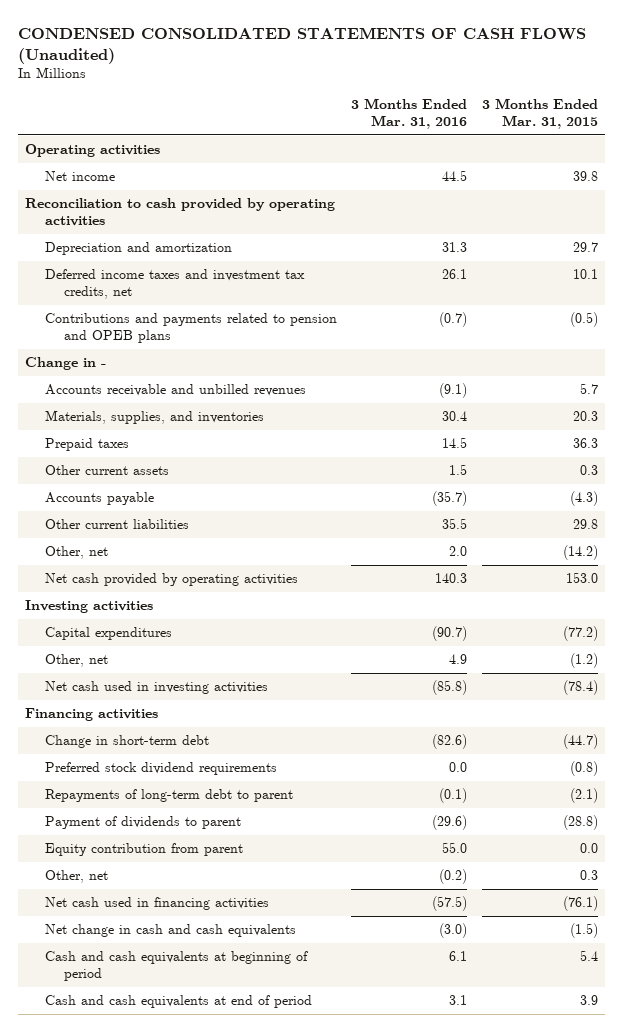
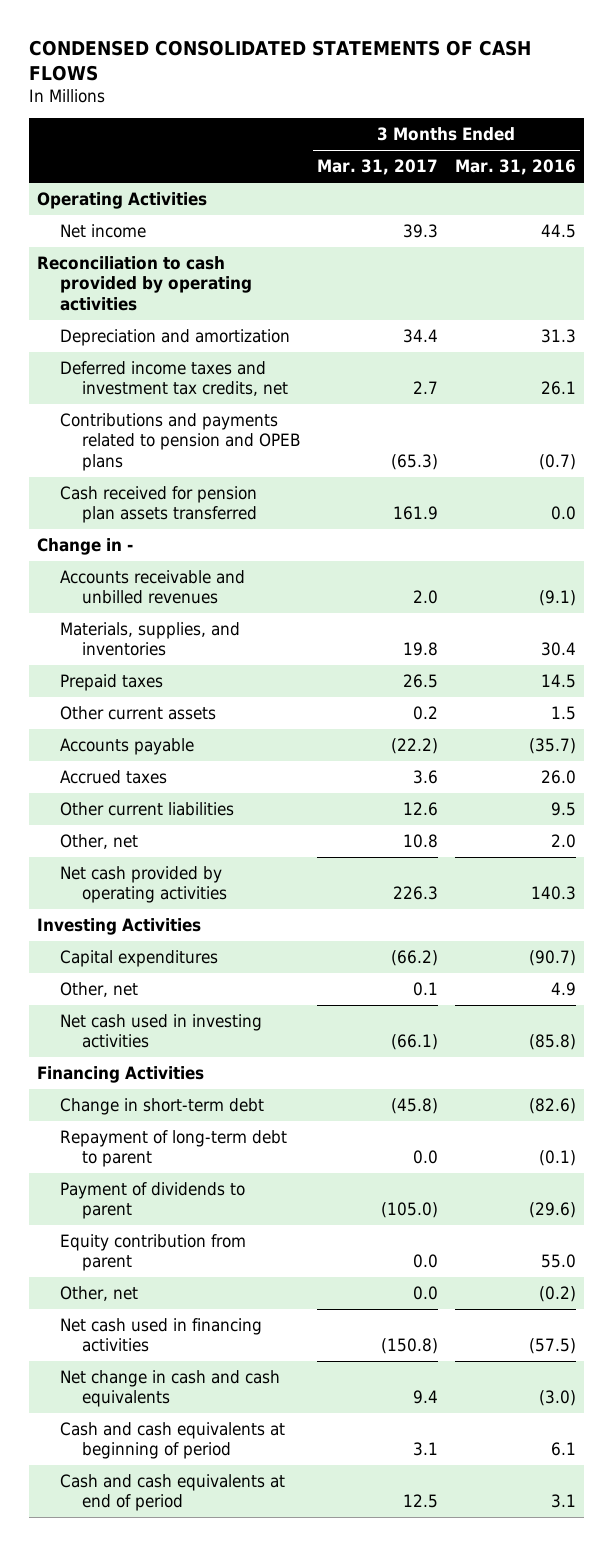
[17,26,586,64] CONDENSED CONSOLIDATED STATEMENTS OF CASH FLOWS (Unaudited) -> [29,39,532,81] CONDENSED CONSOLIDATED STATEMENTS OF CASH FLOWS
[481,98,598,129] 3 Months Ended Mar. 31, 2015 -> none
none -> [317,159,439,176] Mar. 31, 2017
[25,144,161,158] Operating activities -> [37,191,208,209] Operating Activities
none -> [59,485,257,524] Cash received for pension plan assets transferred
none -> [59,769,167,784] Accrued taxes
[442,518,468,530] 35.5 -> [550,801,576,816] 9.5
[25,600,154,614] Investing activities -> [37,917,202,935] Investing Activities
[25,708,159,722] Financing activities -> [37,1065,205,1083] Financing Activities
[44,762,277,776] Preferred stock dividend requirements -> none
[44,789,293,803] Repayments of long-term debt to parent -> [59,1129,287,1168] Repayment of long-term debt to parent

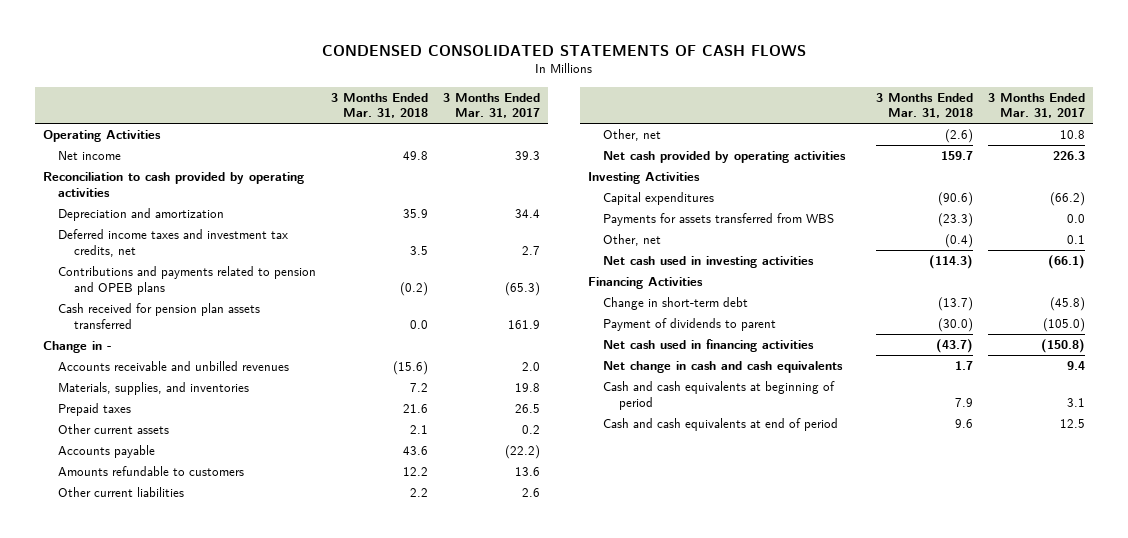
[454,159,576,176] Mar. 31, 2016 -> none
none -> [331,92,429,119] 3 Months Ended Mar. 31, 2018
[59,769,167,784] Accrued taxes -> none
none -> [58,466,245,477] Amounts refundable to customers
[403,801,439,816] 12.6 -> [522,488,541,498] 2.6
none -> [603,213,835,227] Payments for assets transferred from WBS
[59,1129,287,1168] Repayment of long-term debt to parent -> none
[59,1233,246,1272] Equity contribution from parent -> none
[59,1285,138,1301] Other, net -> none

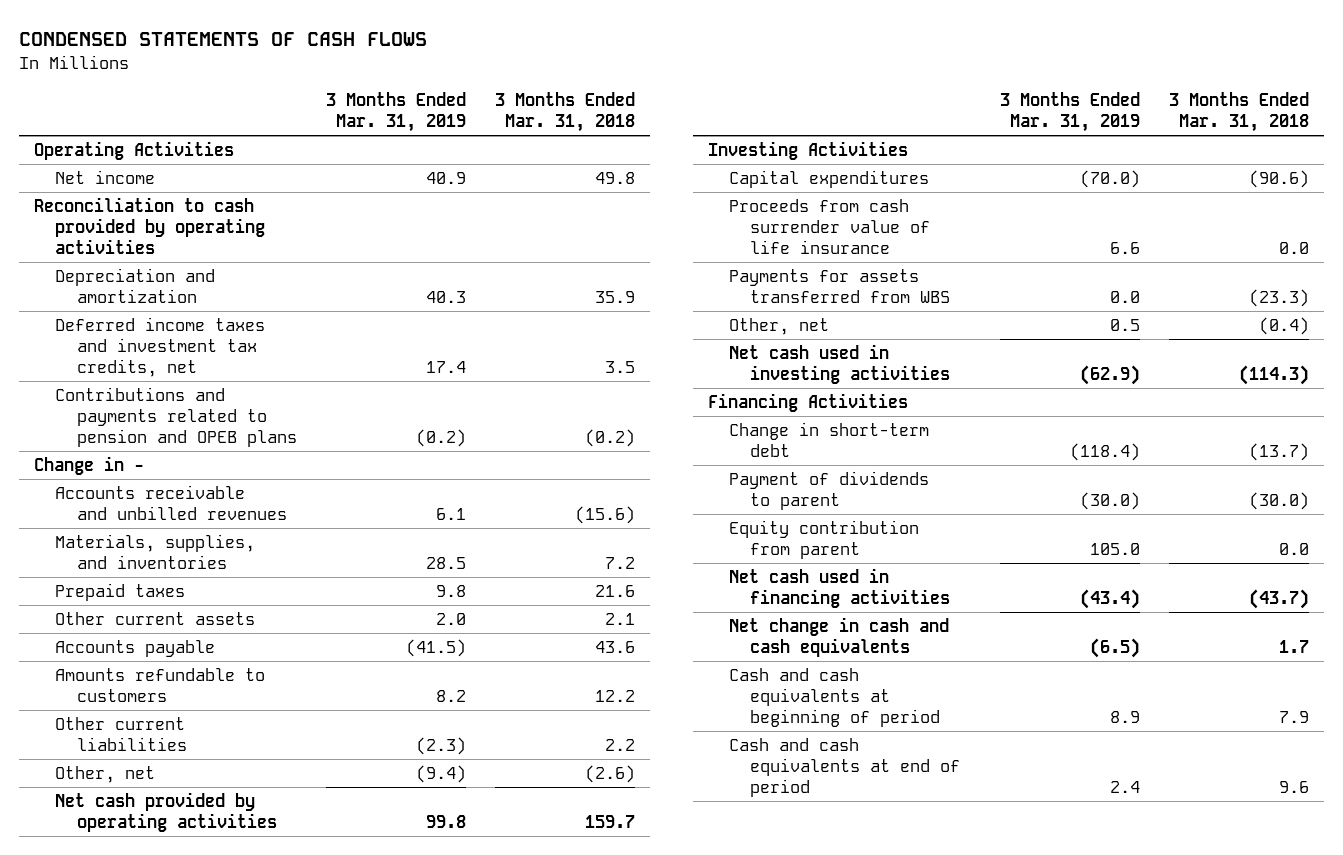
[322,44,807,56] CONDENSED CONSOLIDATED STATEMENTS OF CASH FLOWS -> [19,31,428,46] CONDENSED STATEMENTS OF CASH FLOWS
[443,92,541,119] 3 Months Ended Mar. 31, 2017 -> none
none -> [326,92,467,133] 3 Months Ended Mar. 31, 2019
[58,303,261,329] Cash received for pension plan assets transferred -> none
none -> [729,199,931,255] Proceeds from cash surrender value of life insurance
none -> [729,520,920,560] Equity contribution from parent

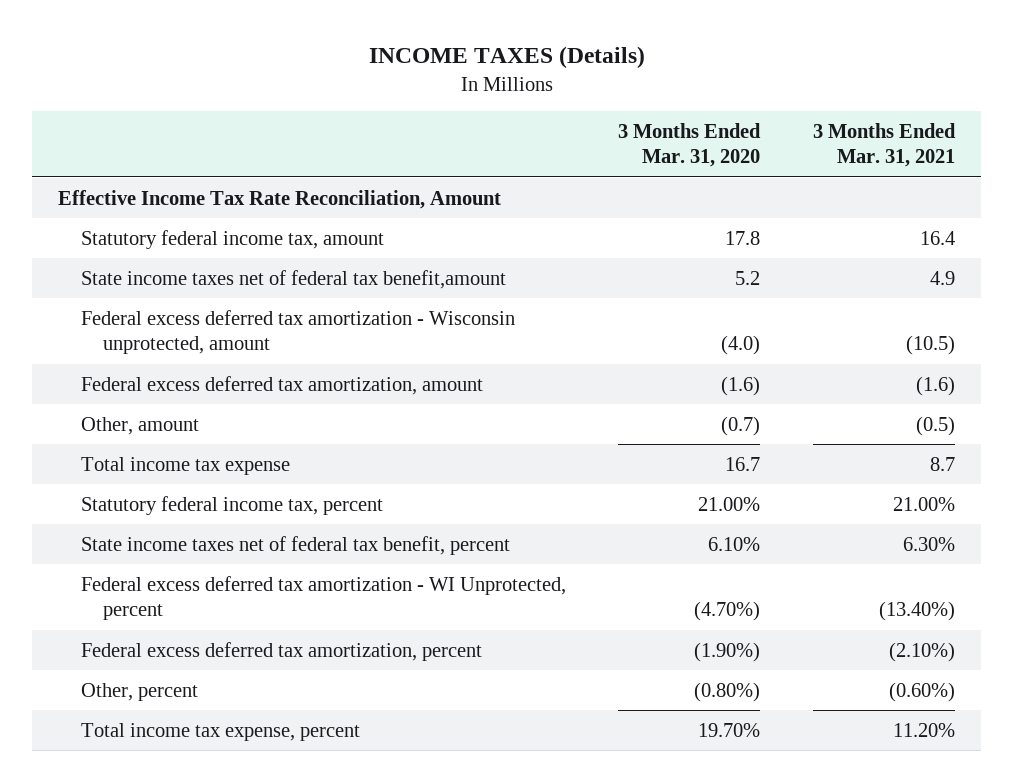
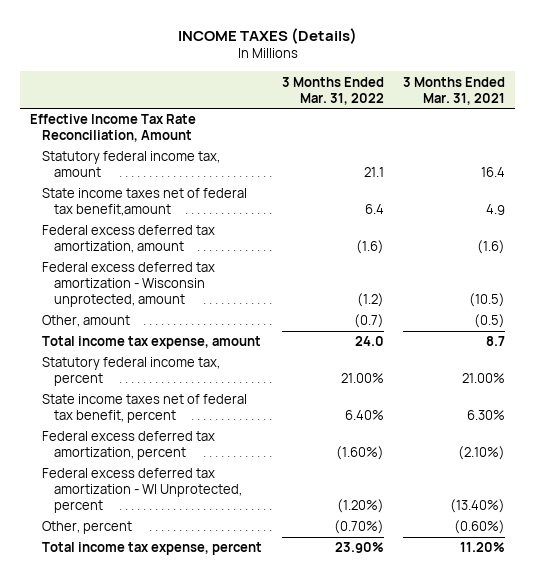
[618,122,762,168] 3 Months Ended Mar. 31, 2020 -> none
none -> [281,76,384,105] 3 Months Ended Mar. 31, 2022
[80,309,515,355] Federal excess deferred tax amortization - Wisconsin unprotected, amount -> [42,262,216,308] Federal excess deferred tax amortization - Wisconsin unprotected, amount
[80,456,290,475] Total income tax expense -> [42,336,262,350] Total income tax expense, amount
[80,575,566,621] Federal excess deferred tax amortization - WI Unprotected, percent -> [42,468,243,514] Federal excess deferred tax amortization - WI Unprotected, percent

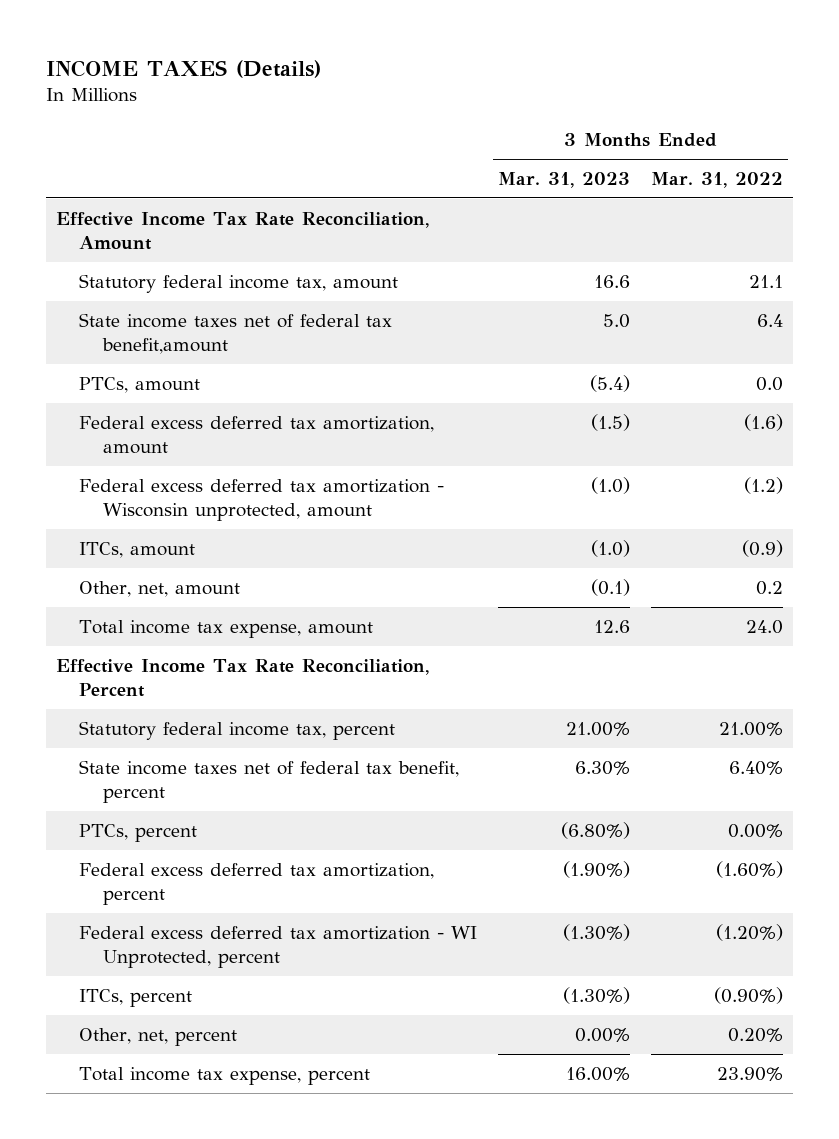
[403,76,506,105] 3 Months Ended Mar. 31, 2021 -> none
none -> [498,172,631,189] Mar. 31, 2023
none -> [79,376,201,393] PTCs, amount
none -> [79,541,196,558] ITCs, amount
[42,315,131,328] Other, amount -> [79,580,241,597] Other, net, amount
[353,314,384,329] (0.7) -> [755,580,783,595] 0.2
none -> [56,658,430,698] Effective Income Tax Rate Reconciliation, Percent
none -> [79,823,198,842] PTCs, percent
none -> [79,988,193,1007] ITCs, percent
[42,521,133,535] Other, percent -> [79,1027,238,1046] Other, net, percent
[333,520,384,535] (0.70%) -> [727,1027,783,1042] 0.20%

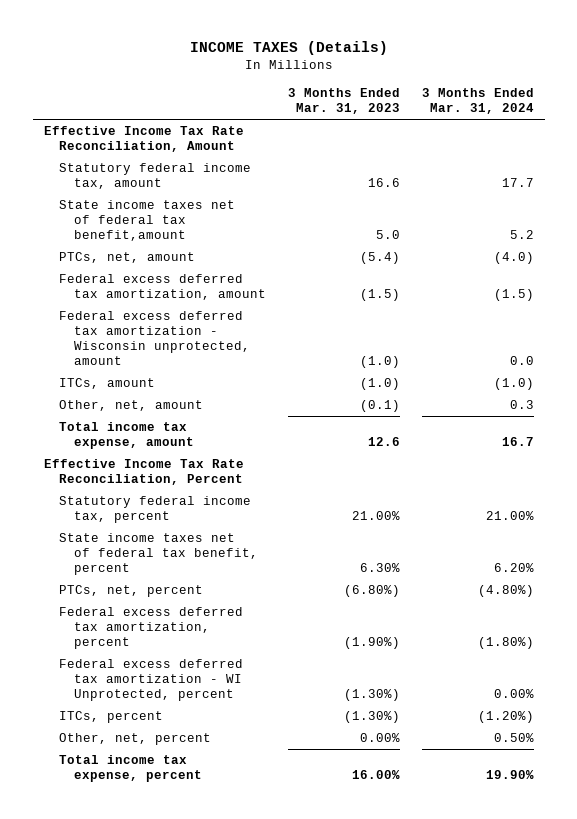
[650,172,783,189] Mar. 31, 2022 -> none
none -> [421,88,534,115] 3 Months Ended Mar. 31, 2024
[79,376,201,393] PTCs, amount -> [58,252,195,264] PTCs, net, amount
[79,823,198,842] PTCs, percent -> [58,585,203,598] PTCs, net, percent

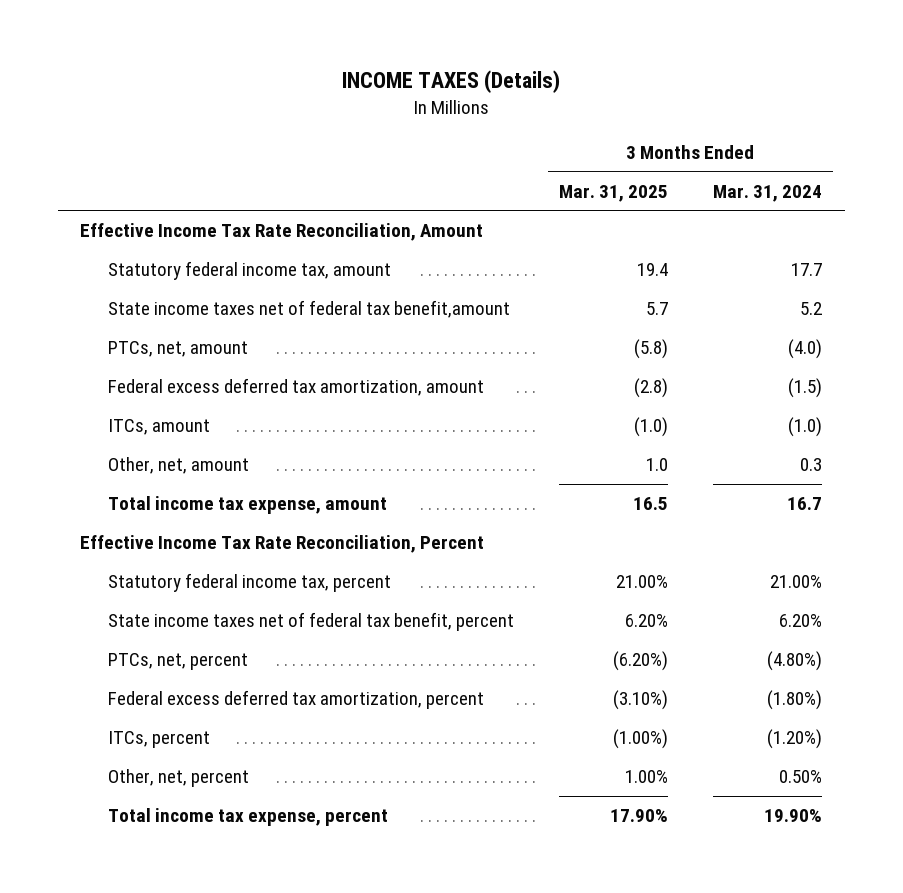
[288,88,401,115] 3 Months Ended Mar. 31, 2023 -> none
none -> [558,184,668,202] Mar. 31, 2025
[58,311,251,366] Federal excess deferred tax amortization - Wisconsin unprotected, amount -> none
[58,659,243,702] Federal excess deferred tax amortization - WI Unprotected, percent -> none

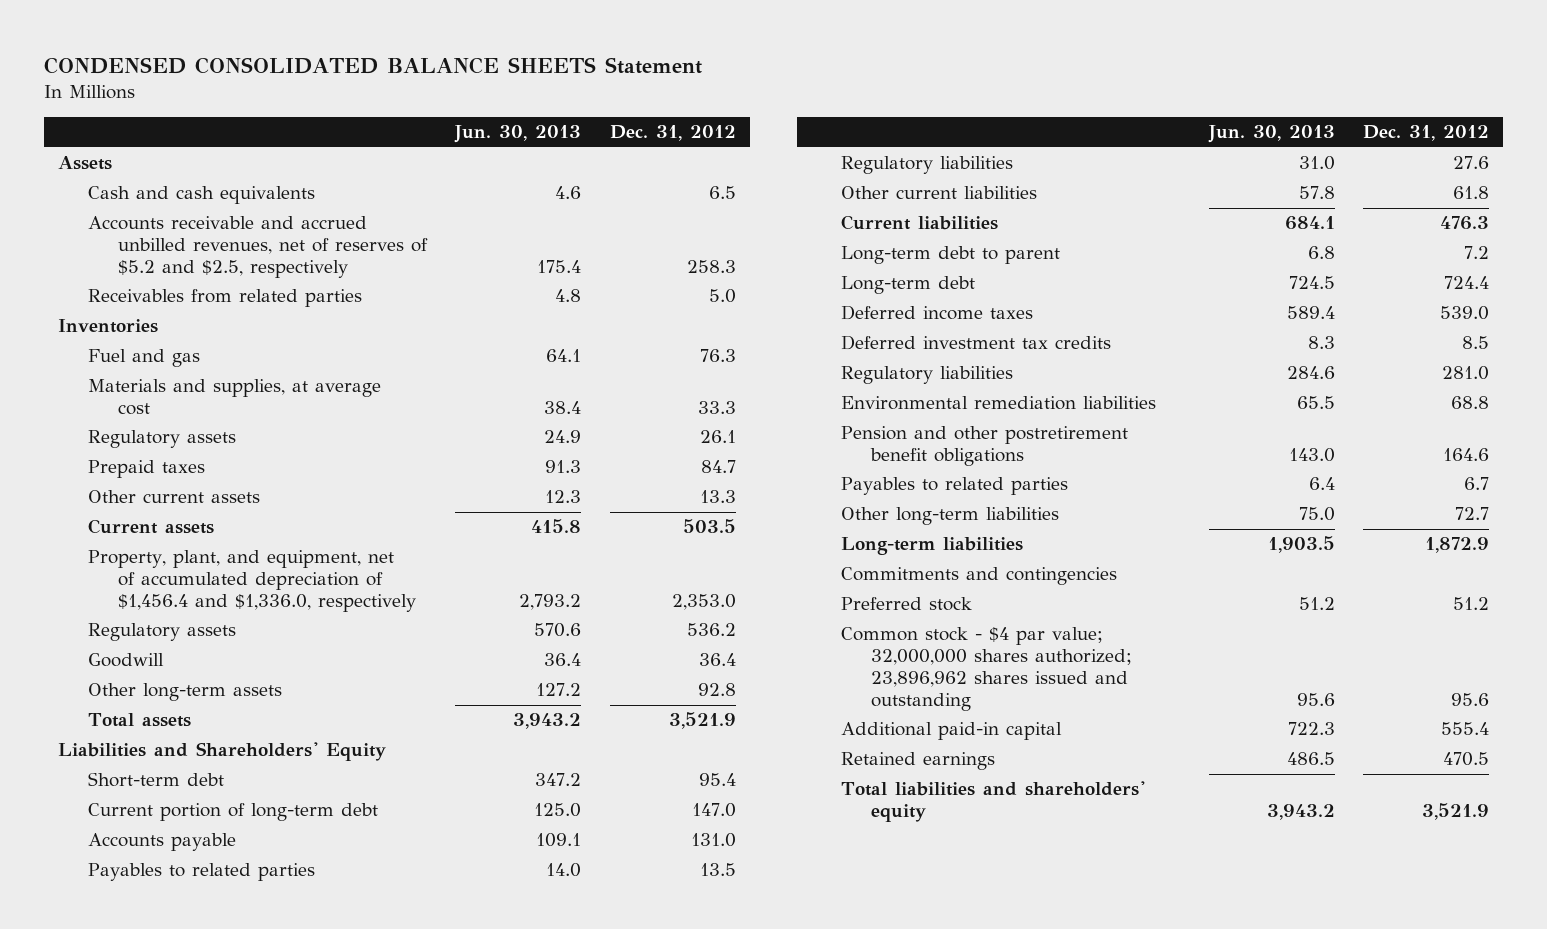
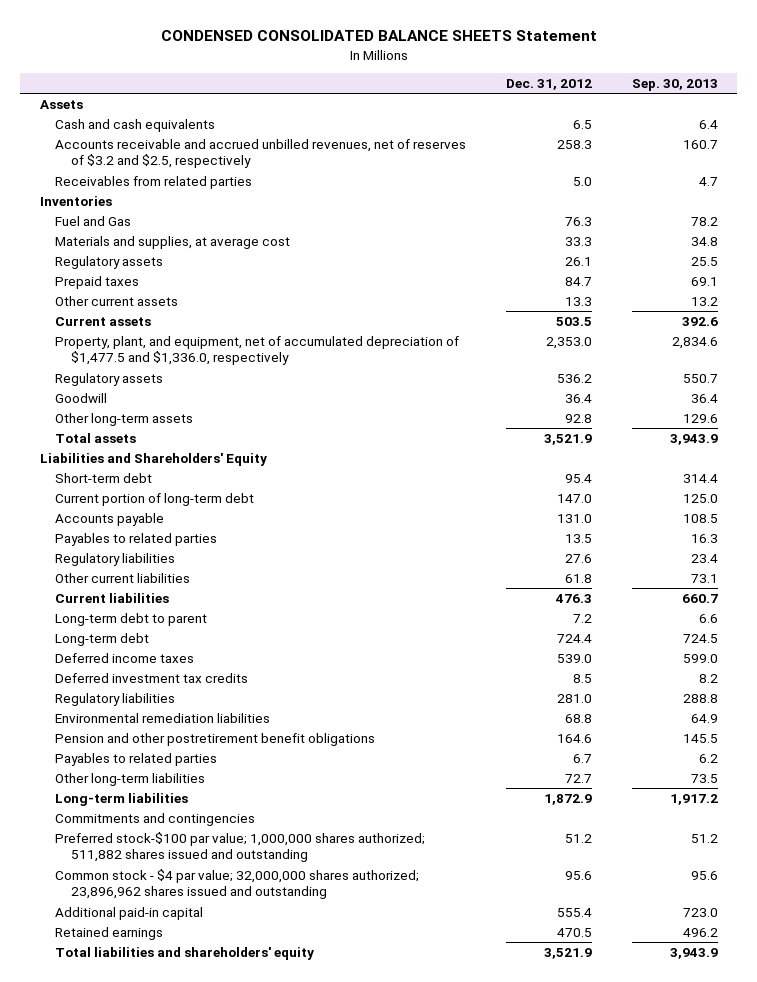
[454,125,582,144] Jun. 30, 2013 -> none
none -> [631,79,718,92] Sep. 30, 2013
[87,216,428,278] Accounts receivable and accrued unbilled revenues, net of reserves of $5.2 and $2.5, respectively -> [55,138,467,169] Accounts receivable and accrued unbilled revenues, net of reserves of $3.2 and $2.5, respectively
[87,349,200,368] Fuel and gas -> [55,215,132,226] Fuel and Gas
[87,550,416,612] Property, plant, and equipment, net of accumulated depreciation of $1,456.4 and $1,336.0, respectively -> [55,335,460,366] Property, plant, and equipment, net of accumulated depreciation of $1,477.5 and $1,336.0, respectively
[841,597,973,612] Preferred stock -> [55,831,426,863] Preferred stock-$100 par value; 1,000,000 shares authorized; 511,882 shares issued and outstanding

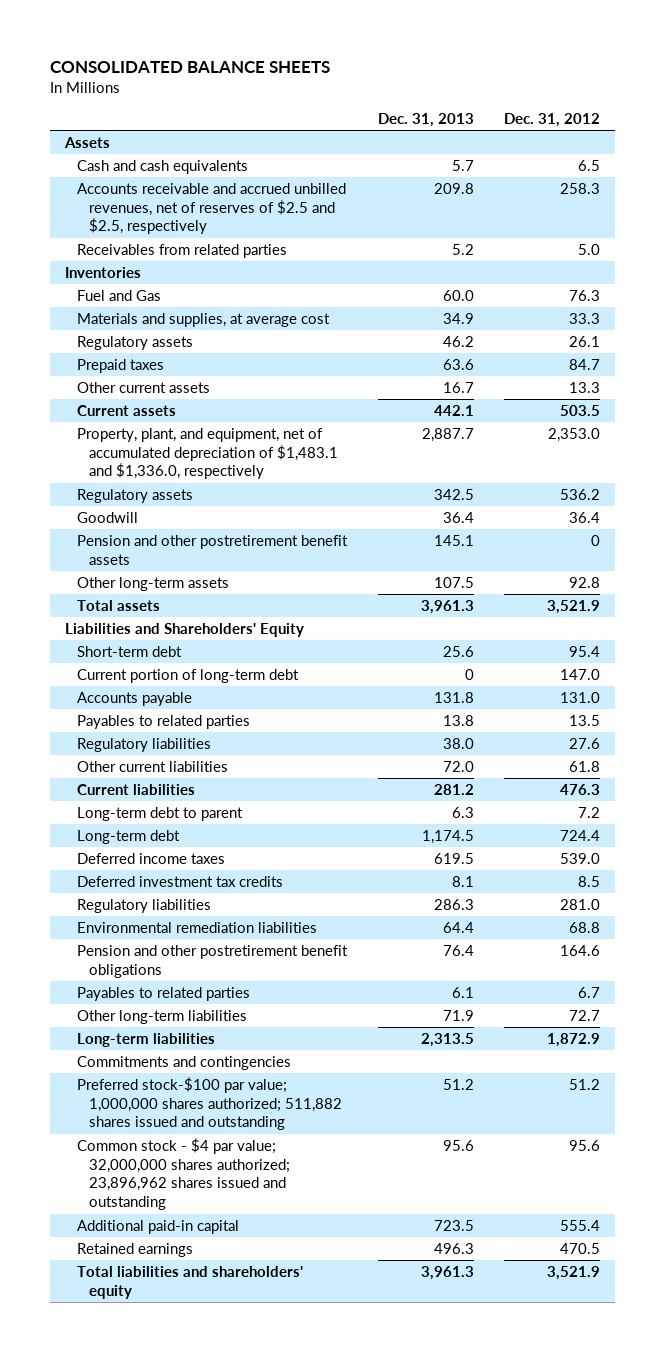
[160,30,597,42] CONDENSED CONSOLIDATED BALANCE SHEETS Statement -> [49,60,330,73] CONSOLIDATED BALANCE SHEETS
[631,79,718,92] Sep. 30, 2013 -> none
none -> [377,113,474,128] Dec. 31, 2013
[55,138,467,169] Accounts receivable and accrued unbilled revenues, net of reserves of $3.2 and $2.5, respectively -> [77,182,347,235] Accounts receivable and accrued unbilled revenues, net of reserves of $2.5 and $2.5, respectively
[55,335,460,366] Property, plant, and equipment, net of accumulated depreciation of $1,477.5 and $1,336.0, respectively -> [77,427,338,480] Property, plant, and equipment, net of accumulated depreciation of $1,483.1 and $1,336.0, respectively
none -> [77,534,349,565] Pension and other postretirement benefit assets

